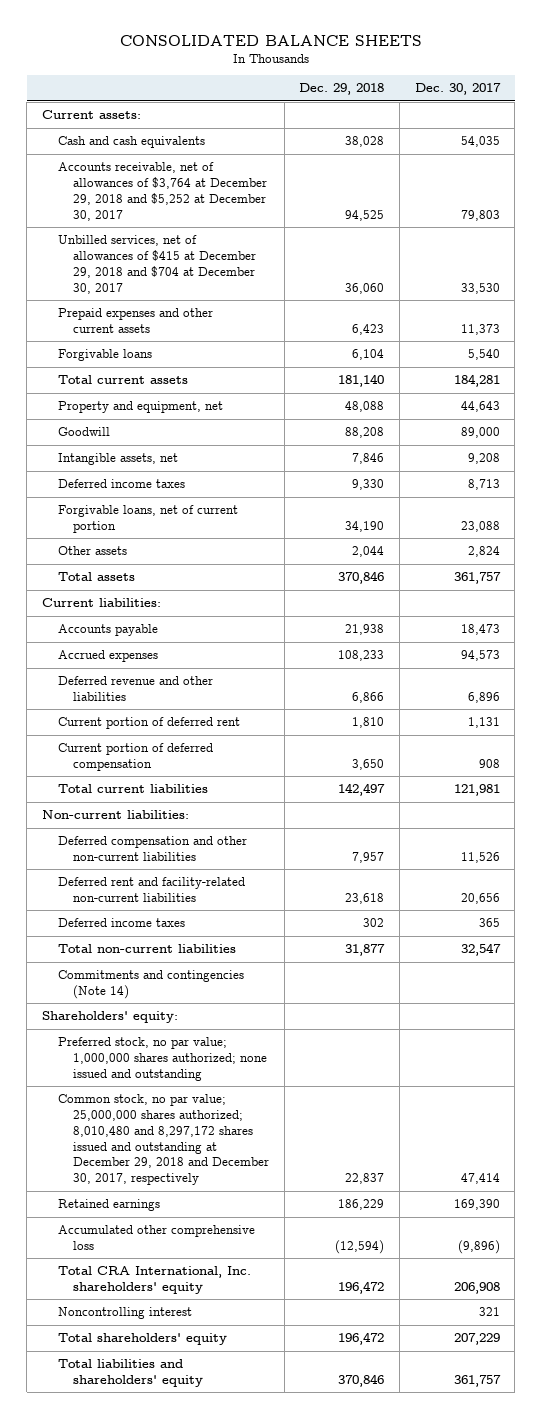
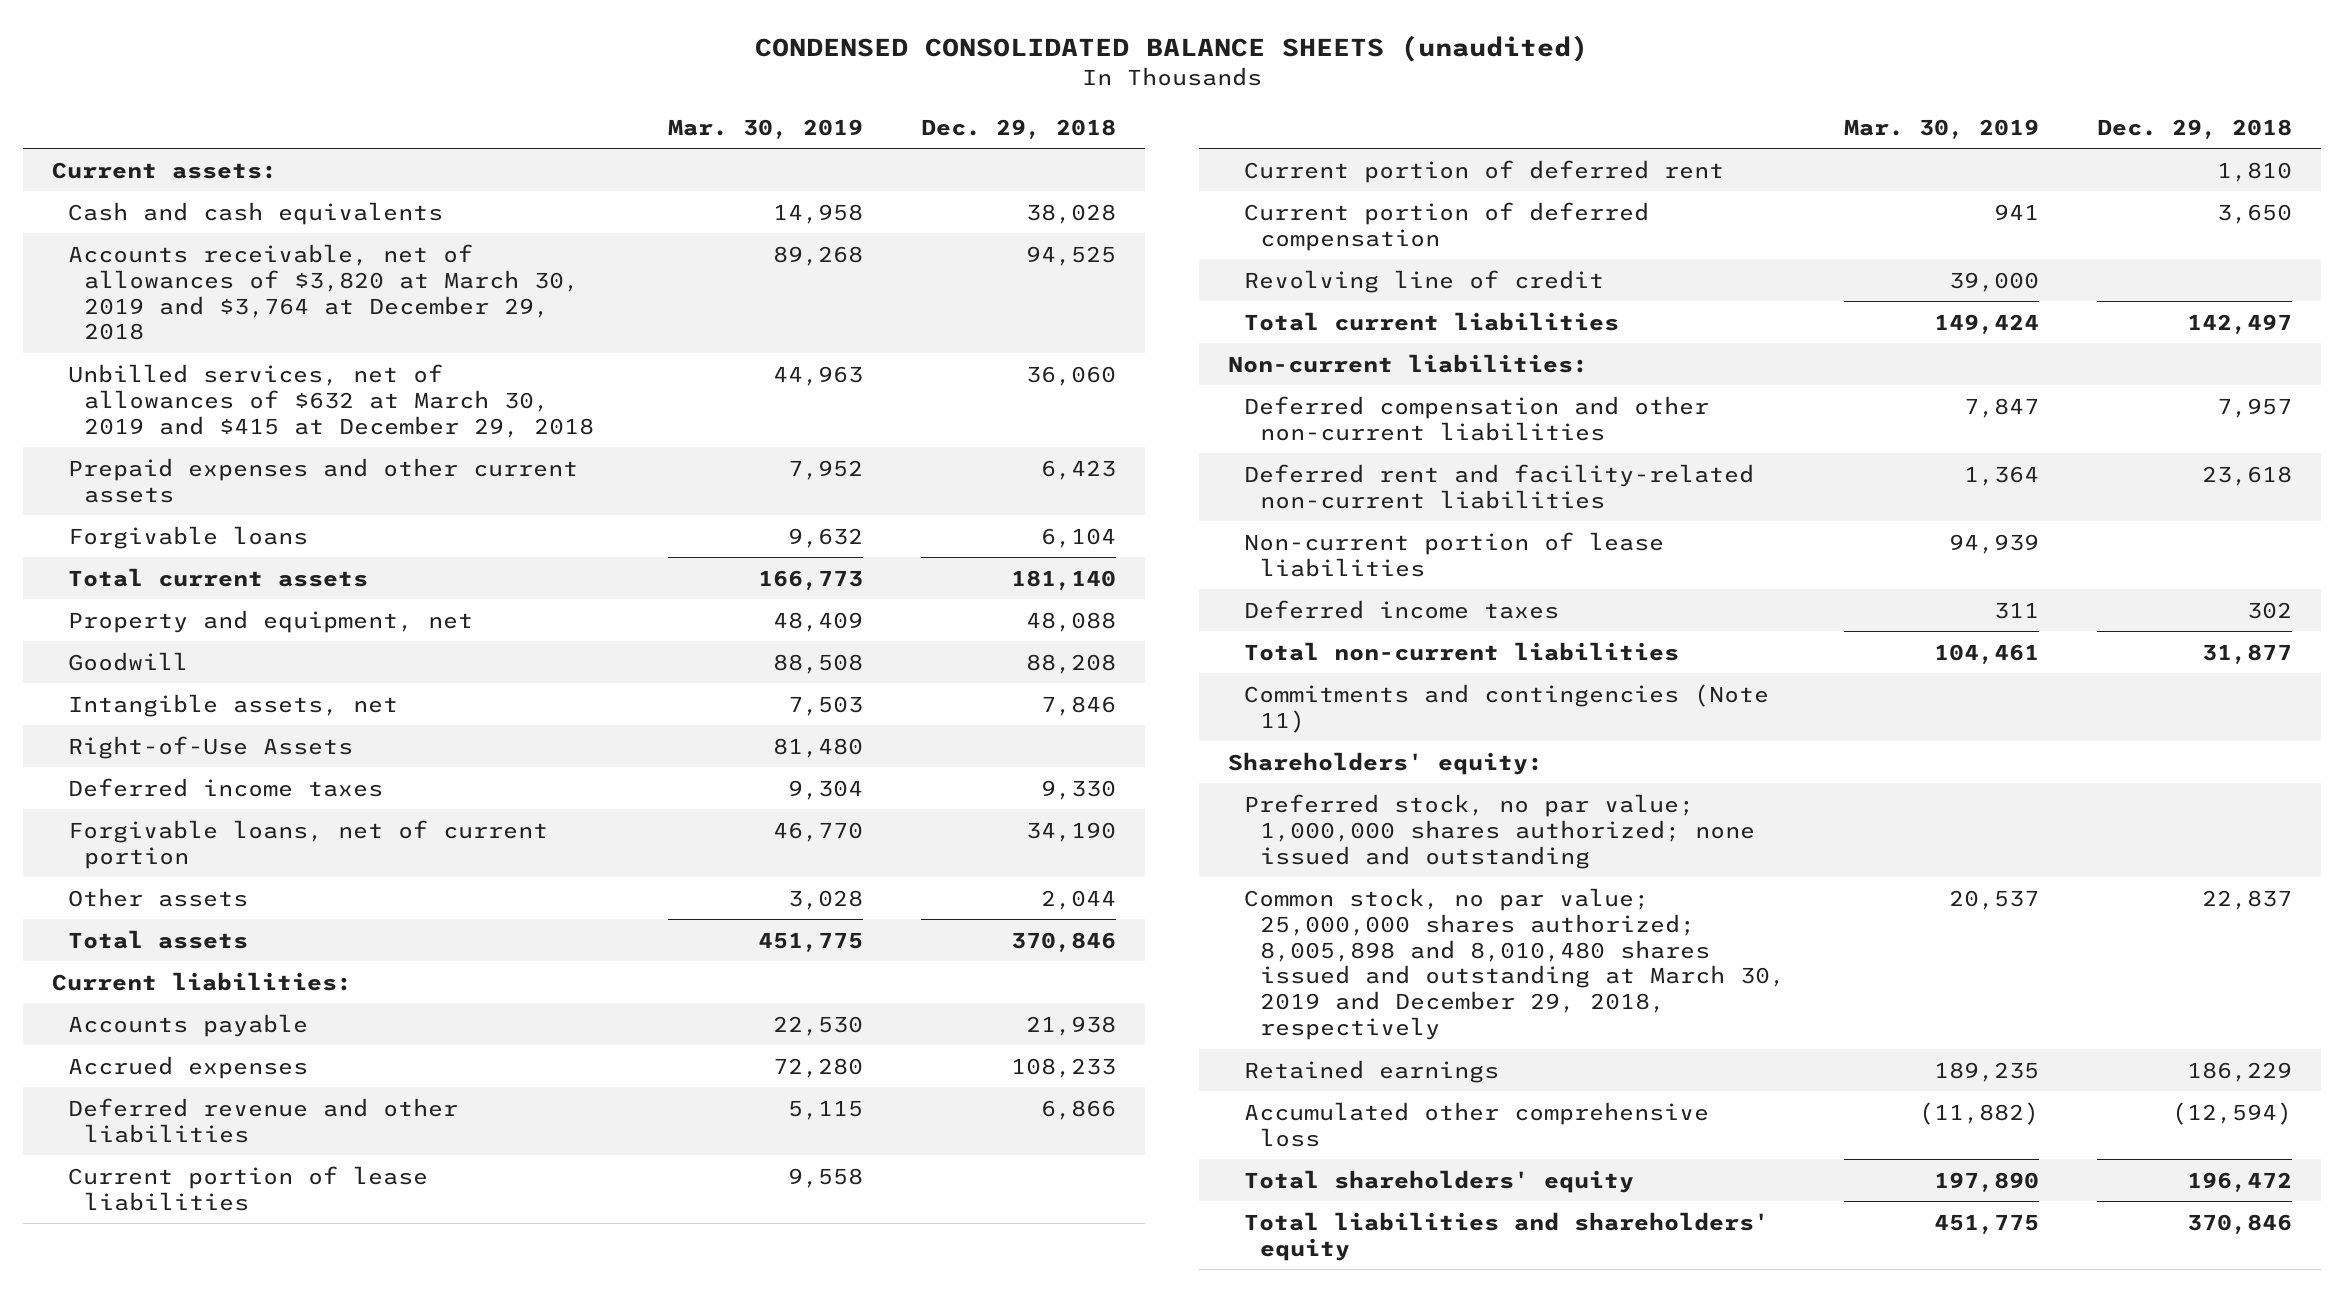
[119,35,422,47] CONSOLIDATED BALANCE SHEETS -> [754,34,1588,62] CONDENSED CONSOLIDATED BALANCE SHEETS (unaudited)
[414,83,501,96] Dec. 30, 2017 -> none
none -> [667,118,863,139] Mar. 30, 2019
[57,162,268,221] Accounts receivable, net of allowances of $3,764 at December 29, 2018 and $5,252 at December 30, 2017 -> [68,243,580,341] Accounts receivable, net of allowances of $3,820 at March 30, 2019 and $3,764 at December 29, 2018
[57,235,257,294] Unbilled services, net of allowances of $415 at December 29, 2018 and $704 at December 30, 2017 -> [68,363,595,438] Unbilled services, net of allowances of $632 at March 30, 2019 and $415 at December 29, 2018
none -> [68,735,354,759] Right-of-Use Assets
none -> [68,1165,429,1211] Current portion of lease liabilities
none -> [1244,269,1605,293] Revolving line of credit
none -> [1244,531,1665,577] Non-current portion of lease liabilities
[57,970,244,999] Commitments and contingencies (Note 14) -> [1244,683,1770,733] Commitments and contingencies (Note 11)
[57,1094,270,1186] Common stock, no par value; 25,000,000 shares authorized; 8,010,480 and 8,297,172 shares issued and outstanding at December 29, 2018 and December 30, 2017, respectively -> [1244,887,1786,1041] Common stock, no par value; 25,000,000 shares authorized; 8,005,898 and 8,010,480 shares issued and outstanding at March 30, 2019 and December 29, 2018, respectively
[57,1266,251,1294] Total CRA International, Inc. shareholders' equity -> none
[57,1307,192,1320] Noncontrolling interest -> none

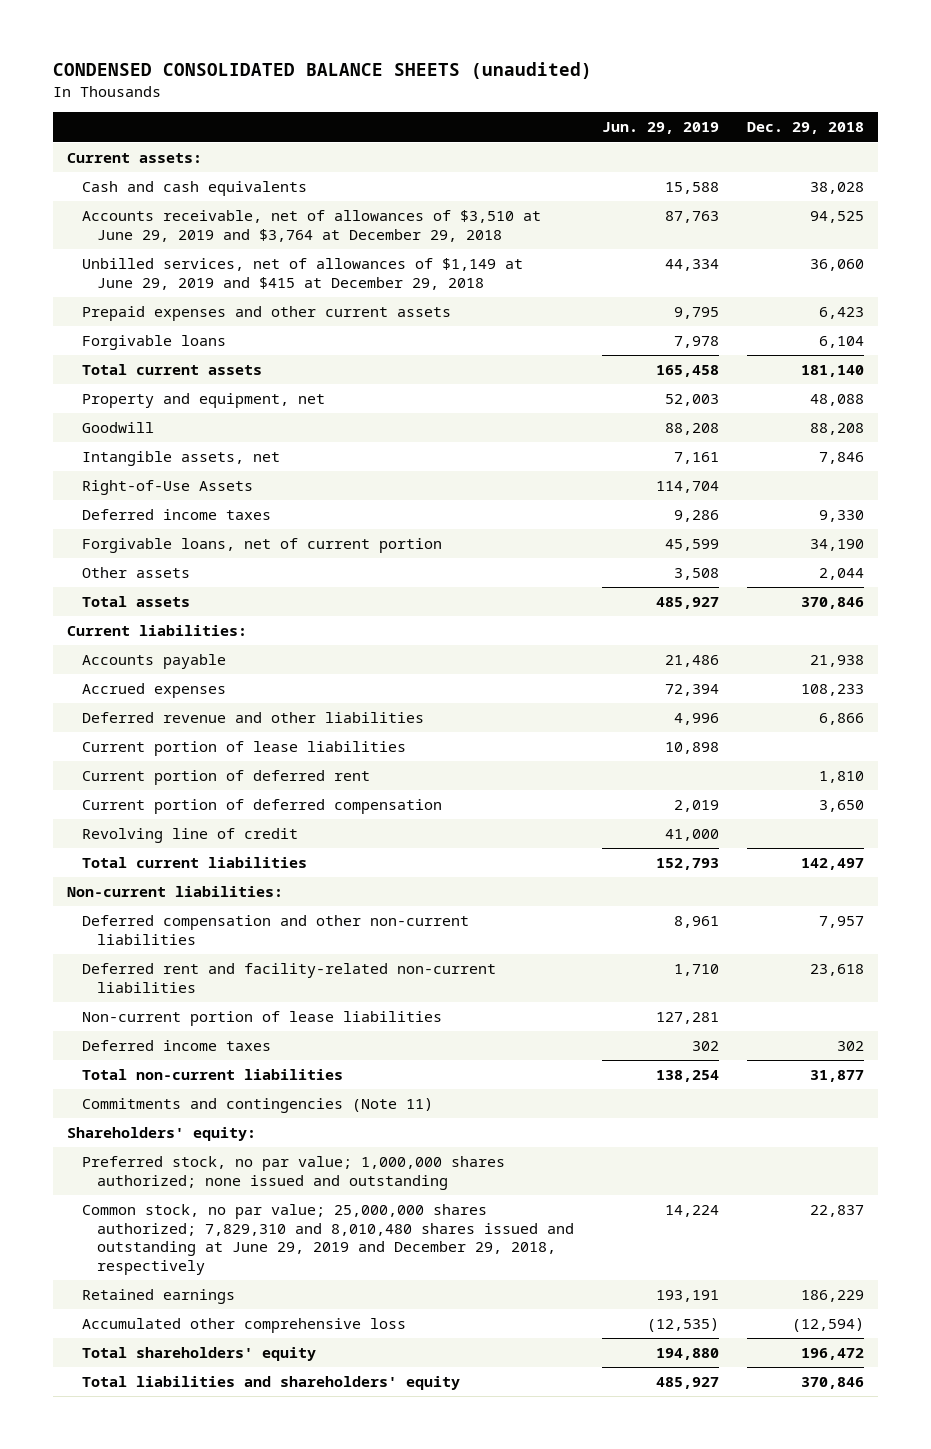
[667,118,863,139] Mar. 30, 2019 -> none
none -> [601,122,719,135] Jun. 29, 2019
[68,243,580,341] Accounts receivable, net of allowances of $3,820 at March 30, 2019 and $3,764 at December 29, 2018 -> [81,210,541,242] Accounts receivable, net of allowances of $3,510 at June 29, 2019 and $3,764 at December 29, 2018
[68,363,595,438] Unbilled services, net of allowances of $632 at March 30, 2019 and $415 at December 29, 2018 -> [81,258,523,290] Unbilled services, net of allowances of $1,149 at June 29, 2019 and $415 at December 29, 2018
[1244,887,1786,1041] Common stock, no par value; 25,000,000 shares authorized; 8,005,898 and 8,010,480 shares issued and outstanding at March 30, 2019 and December 29, 2018, respectively -> [81,1204,574,1275] Common stock, no par value; 25,000,000 shares authorized; 7,829,310 and 8,010,480 shares issued and outstanding at June 29, 2019 and December 29, 2018, respectively

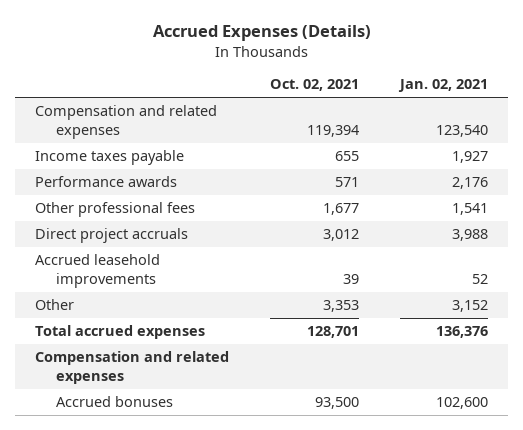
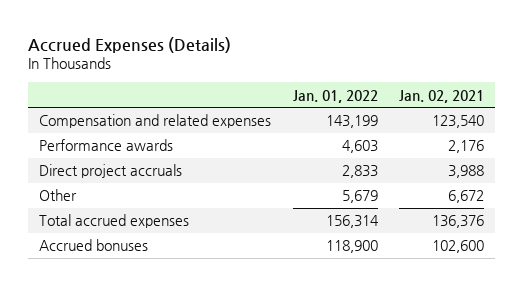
[270,79,360,92] Oct. 02, 2021 -> none
none -> [292,89,378,103] Jan. 01, 2022
[35,150,185,166] Income taxes payable -> none
[35,202,196,218] Other professional fees -> none
[35,254,161,288] Accrued leasehold improvements -> none
[452,300,489,313] 3,152 -> [448,190,485,204] 6,672
[35,351,230,384] Compensation and related expenses -> none

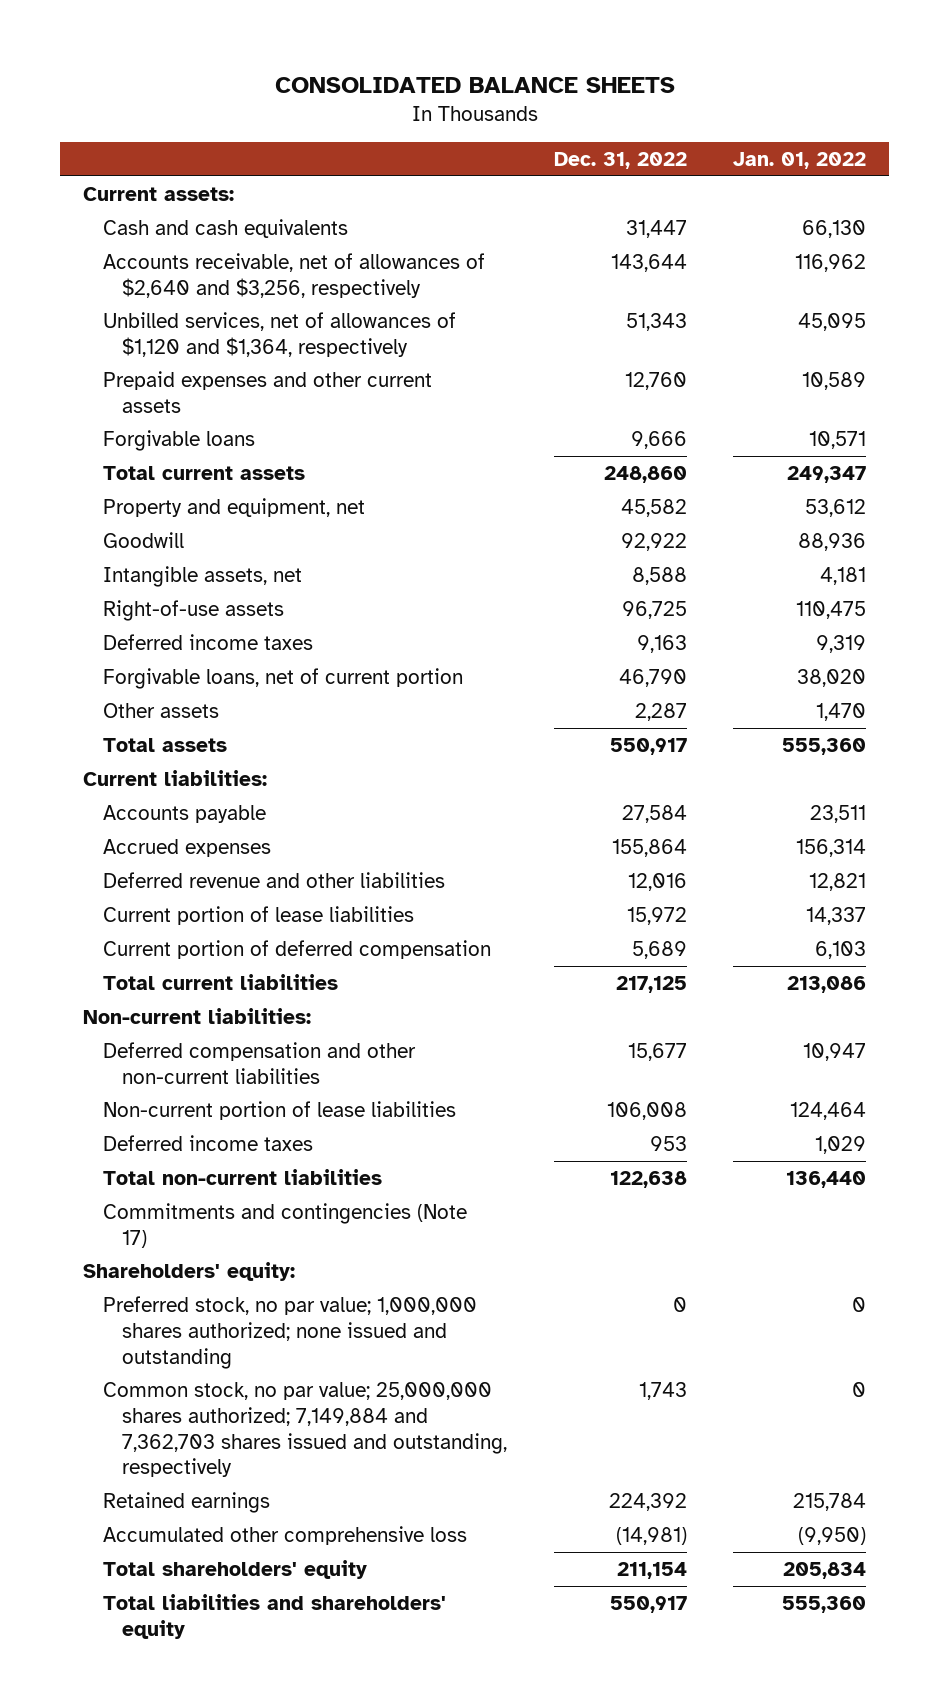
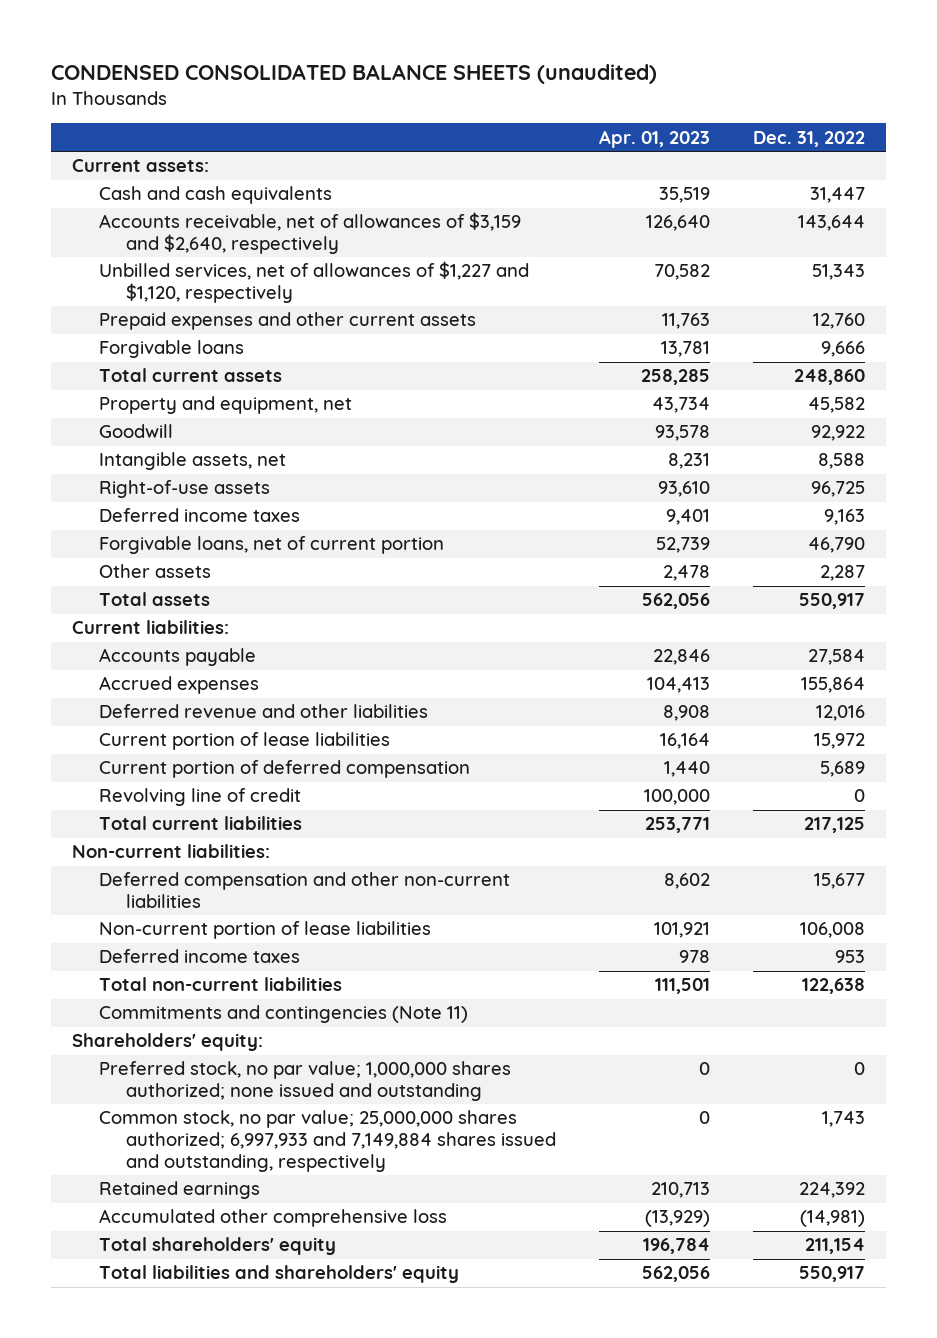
[274,76,675,93] CONSOLIDATED BALANCE SHEETS -> [50,63,657,84] CONDENSED CONSOLIDATED BALANCE SHEETS (unaudited)
[732,152,866,170] Jan. 01, 2022 -> none
none -> [598,129,710,148] Apr. 01, 2023
[102,252,485,298] Accounts receivable, net of allowances of $2,640 and $3,256, respectively -> [99,212,522,255] Accounts receivable, net of allowances of $3,159 and $2,640, respectively
[102,311,456,357] Unbilled services, net of allowances of $1,120 and $1,364, respectively -> [99,261,530,304] Unbilled services, net of allowances of $1,227 and $1,120, respectively
none -> [99,788,302,807] Revolving line of credit
[102,1202,467,1248] Commitments and contingencies (Note 17) -> [99,1005,469,1024] Commitments and contingencies (Note 11)
[102,1381,508,1478] Common stock, no par value; 25,000,000 shares authorized; 7,149,884 and 7,362,703 shares issued and outstanding, respectively -> [99,1110,556,1173] Common stock, no par value; 25,000,000 shares authorized; 6,997,933 and 7,149,884 shares issued and outstanding, respectively

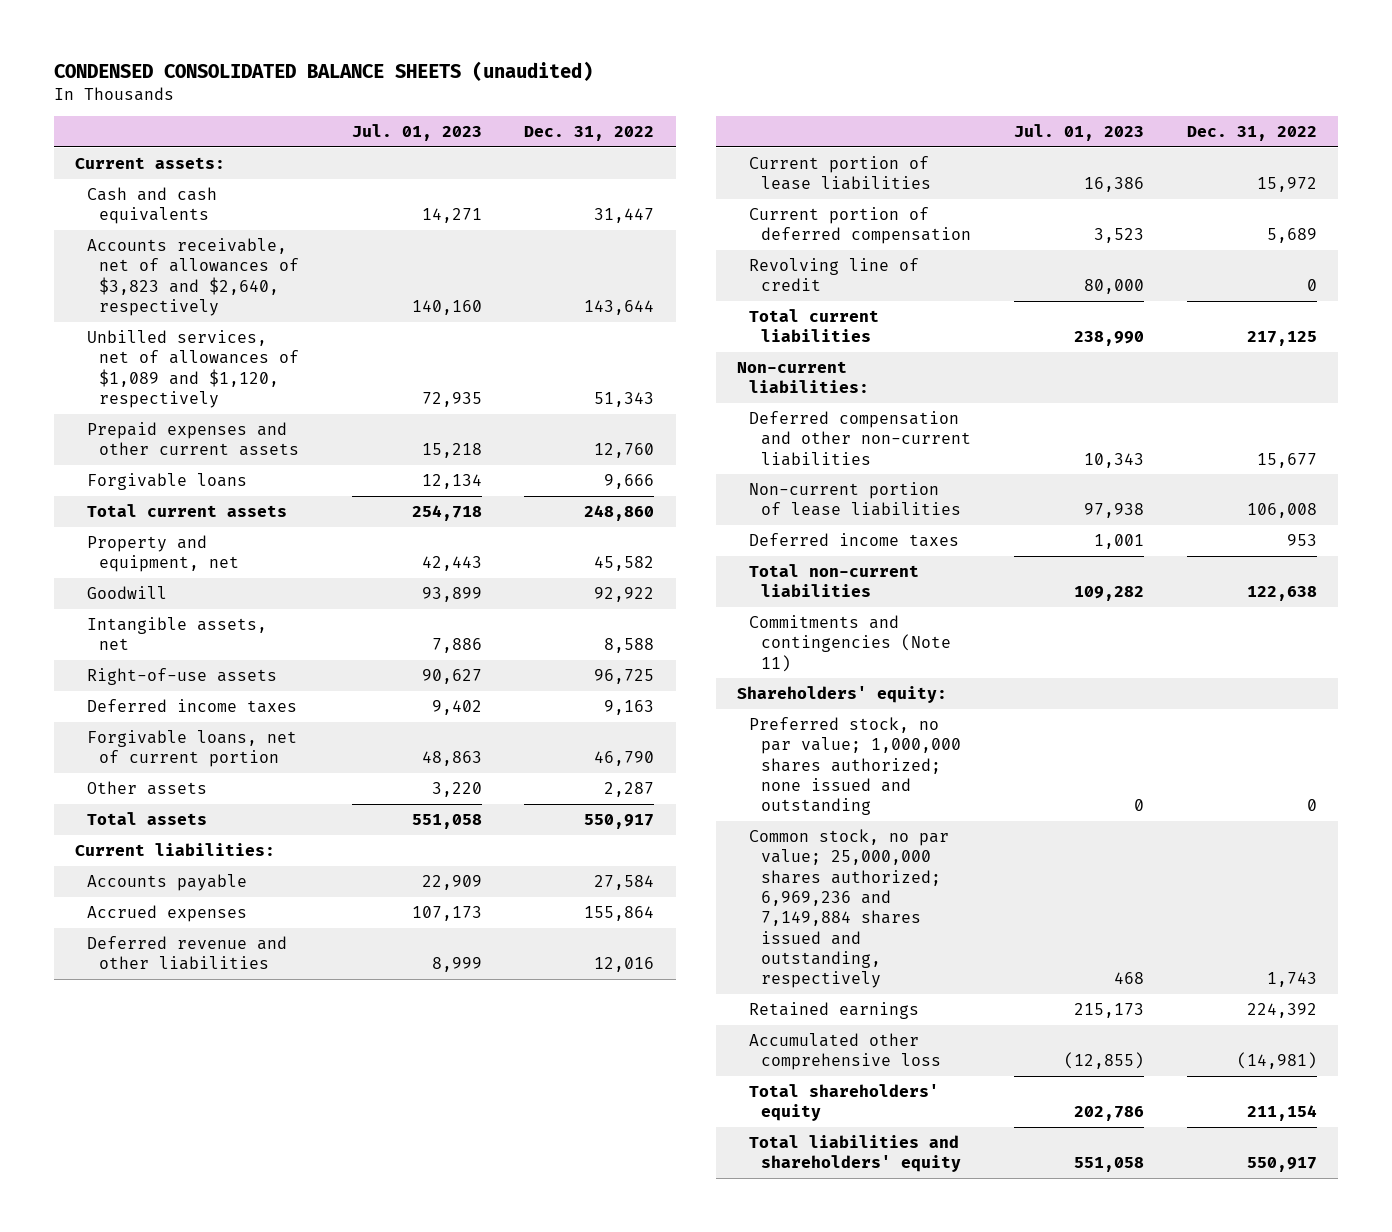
[598,129,710,148] Apr. 01, 2023 -> none
none -> [351,124,482,142] Jul. 01, 2023
[99,212,522,255] Accounts receivable, net of allowances of $3,159 and $2,640, respectively -> [86,237,299,316] Accounts receivable, net of allowances of $3,823 and $2,640, respectively
[99,261,530,304] Unbilled services, net of allowances of $1,227 and $1,120, respectively -> [86,329,299,408] Unbilled services, net of allowances of $1,089 and $1,120, respectively
[99,1110,556,1173] Common stock, no par value; 25,000,000 shares authorized; 6,997,933 and 7,149,884 shares issued and outstanding, respectively -> [749,828,950,989] Common stock, no par value; 25,000,000 shares authorized; 6,969,236 and 7,149,884 shares issued and outstanding, respectively

